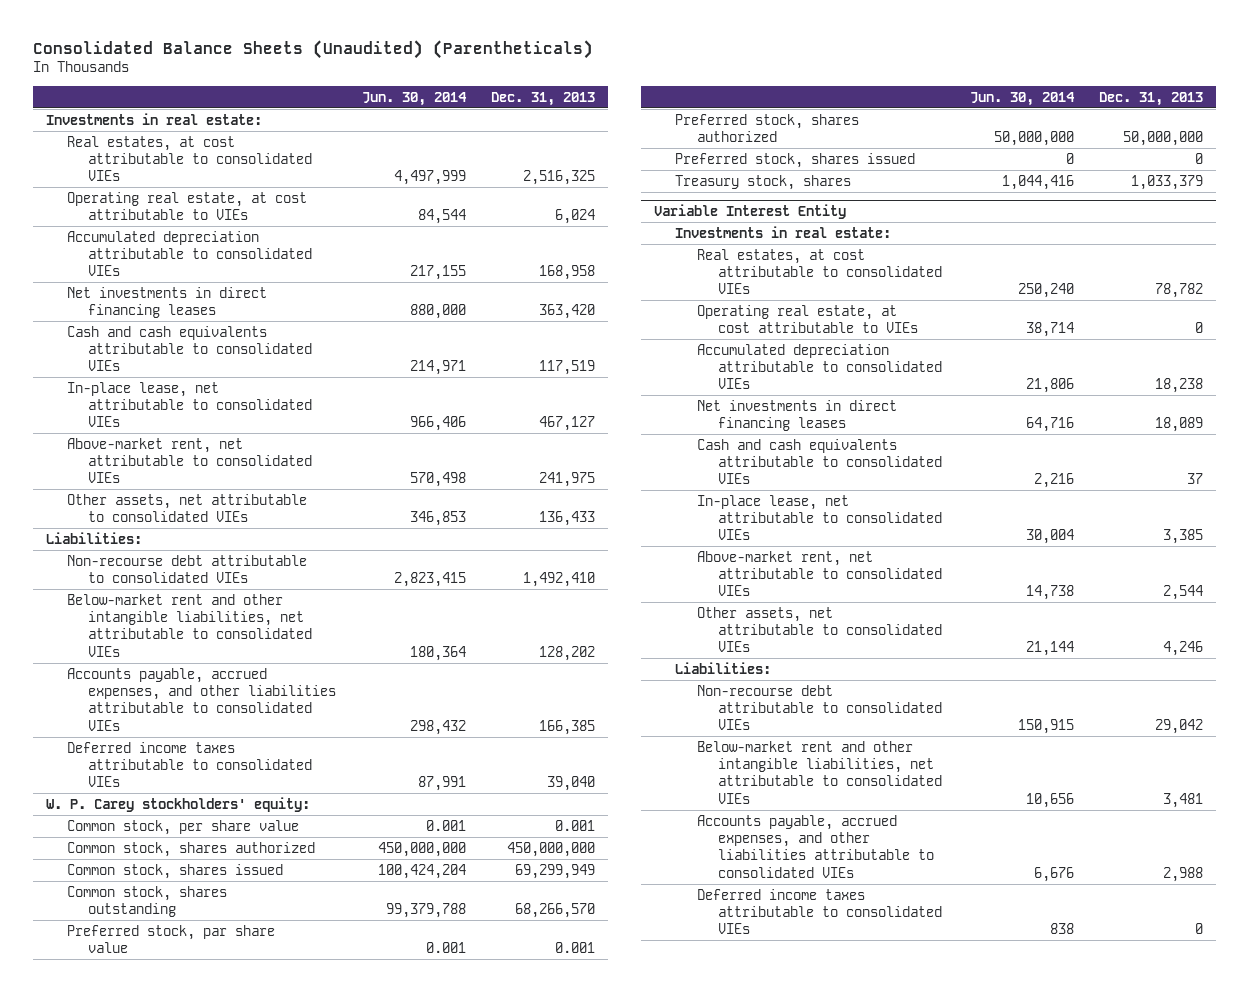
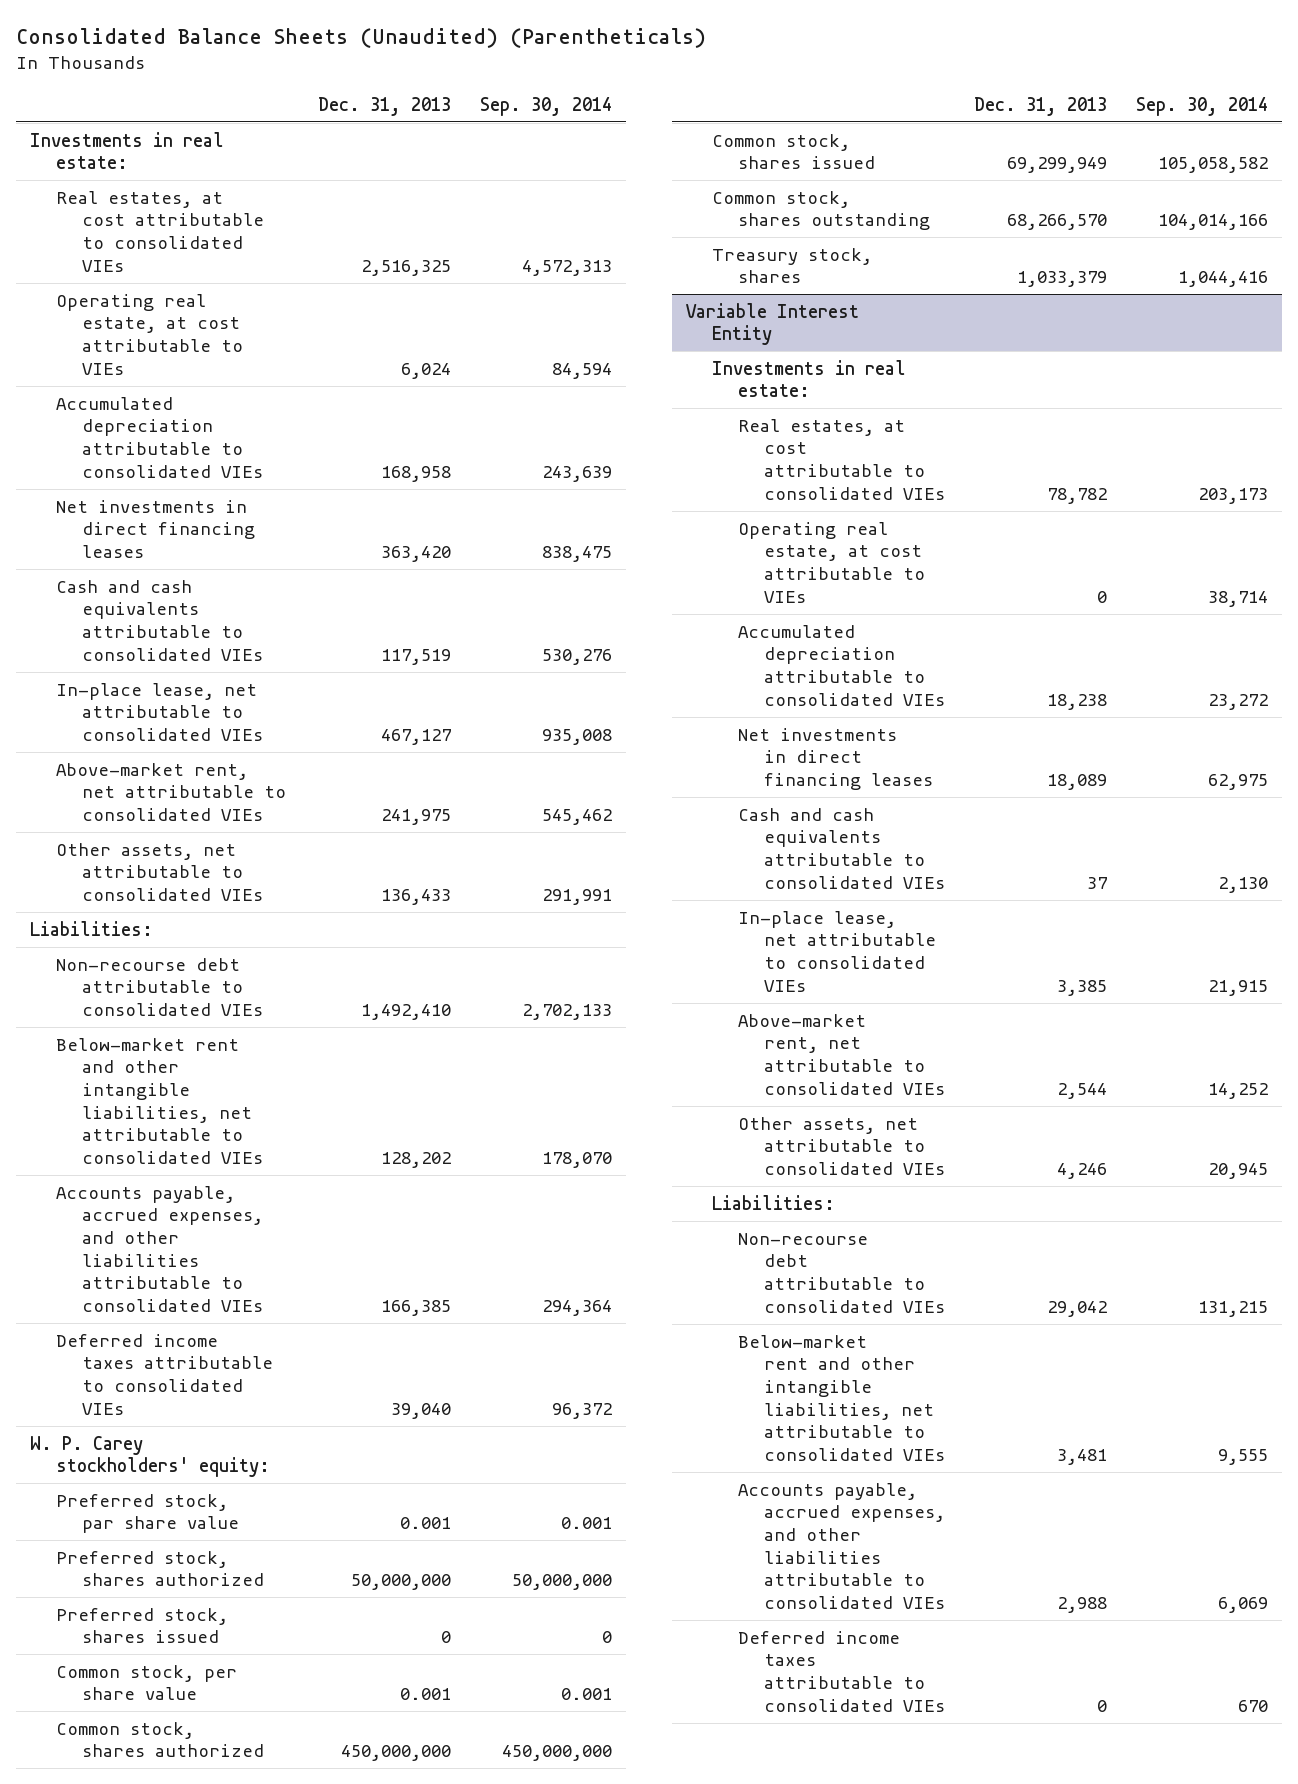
[361,91,467,106] Jun. 30, 2014 -> none
none -> [479,96,612,116] Sep. 30, 2014
[67,924,276,953] Preferred stock, par share value -> [56,1493,240,1534] Preferred stock, par share value
[675,113,860,142] Preferred stock, shares authorized -> [56,1550,265,1587] Preferred stock, shares authorized
[675,152,916,168] Preferred stock, shares issued -> [56,1607,229,1644] Preferred stock, shares issued

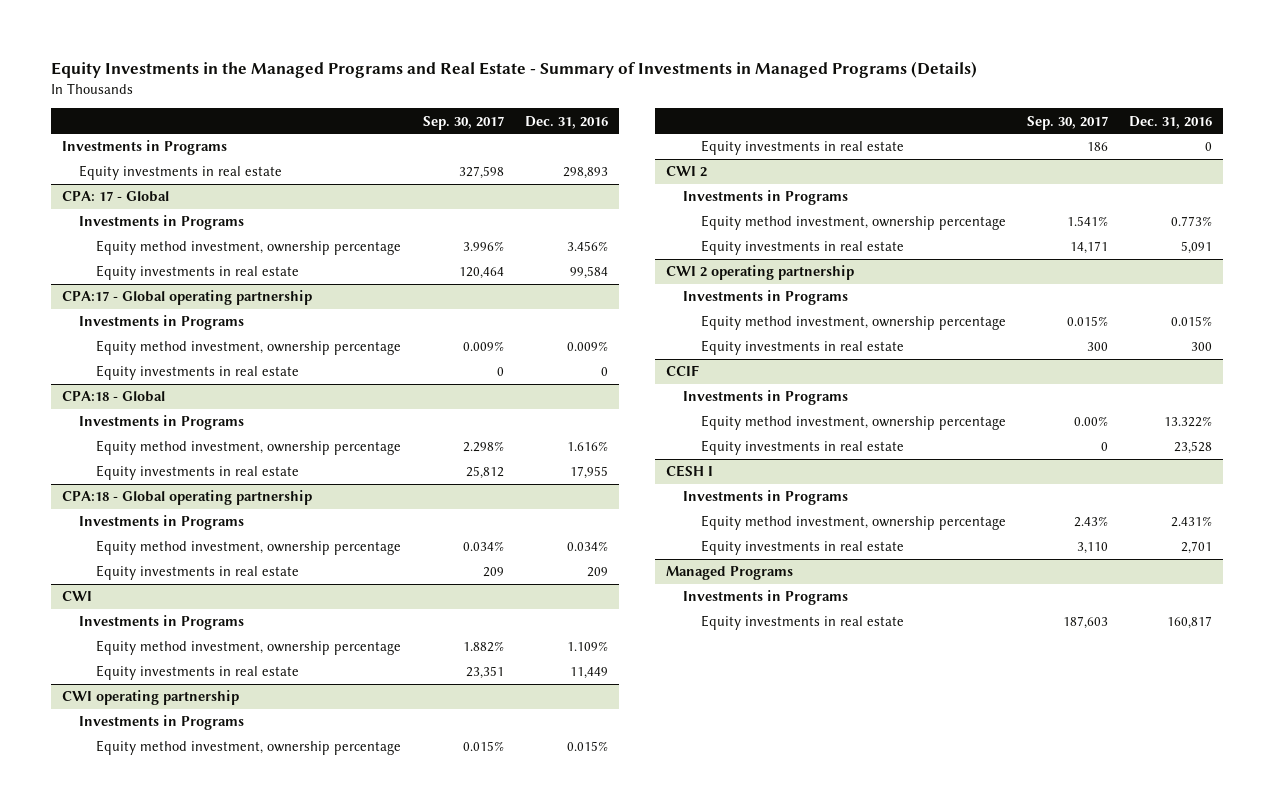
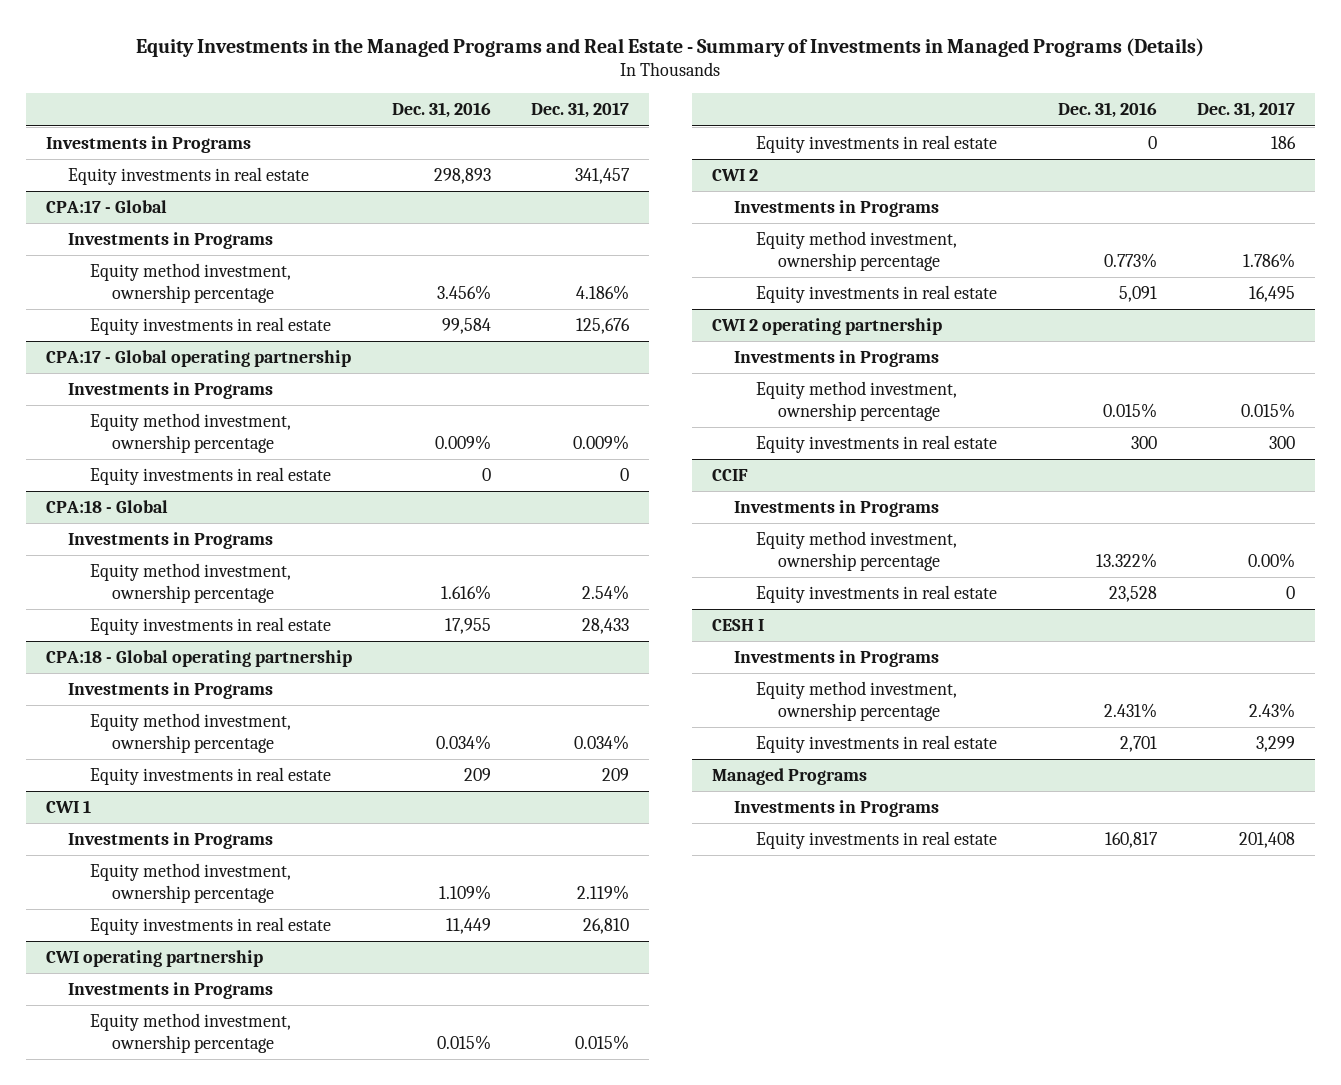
[422,115,504,130] Sep. 30, 2017 -> none
none -> [530,102,629,119] Dec. 31, 2017
[61,191,169,203] CPA: 17 - Global -> [45,199,167,213] CPA:17 - Global
[61,591,92,602] CWI -> [45,799,91,813] CWI 1

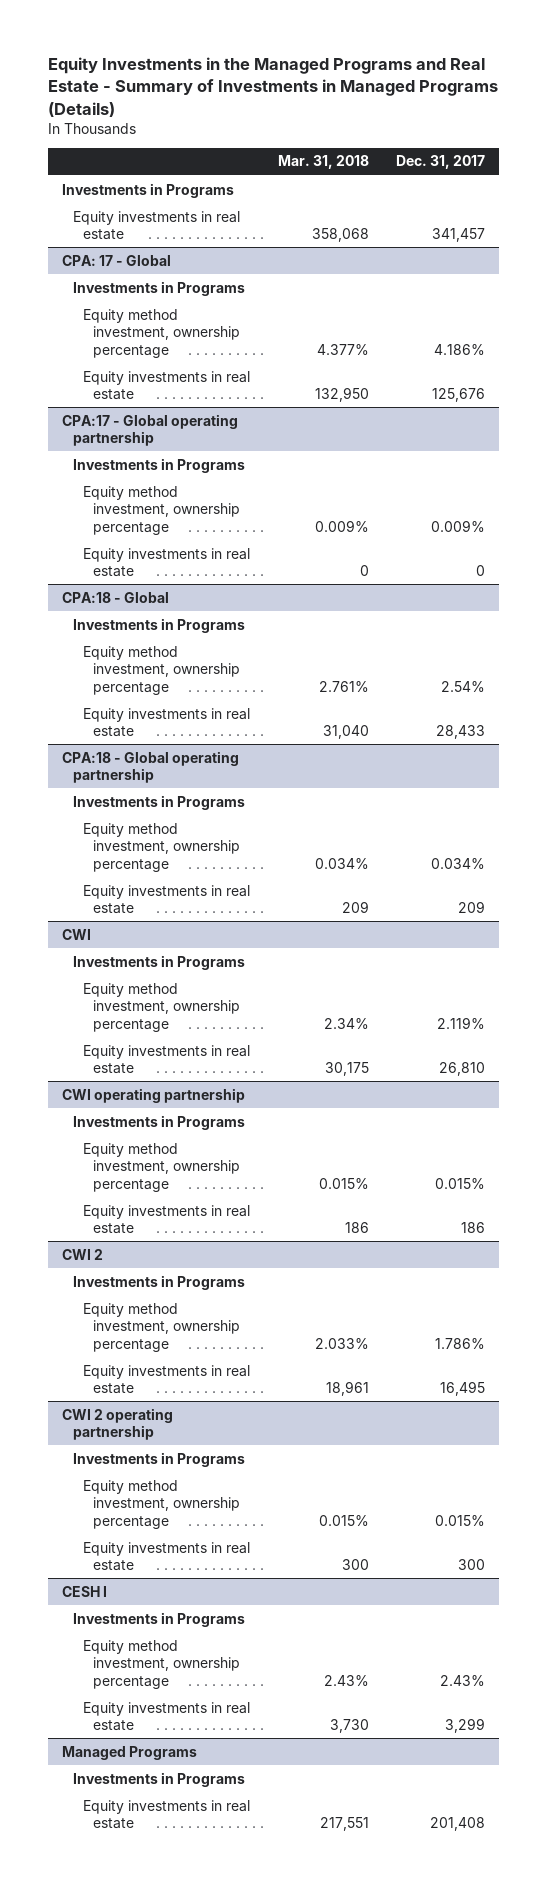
[391,102,491,119] Dec. 31, 2016 -> none
none -> [277,155,369,170] Mar. 31, 2018
[45,199,167,213] CPA:17 - Global -> [62,254,172,266] CPA: 17 - Global
[45,799,91,813] CWI 1 -> [62,928,92,940] CWI
[711,468,748,481] CCIF -> none
[733,499,939,517] Investments in Programs -> none
[756,530,958,571] Equity method investment, ownership percentage -> none
[756,584,998,603] Equity investments in real estate -> none

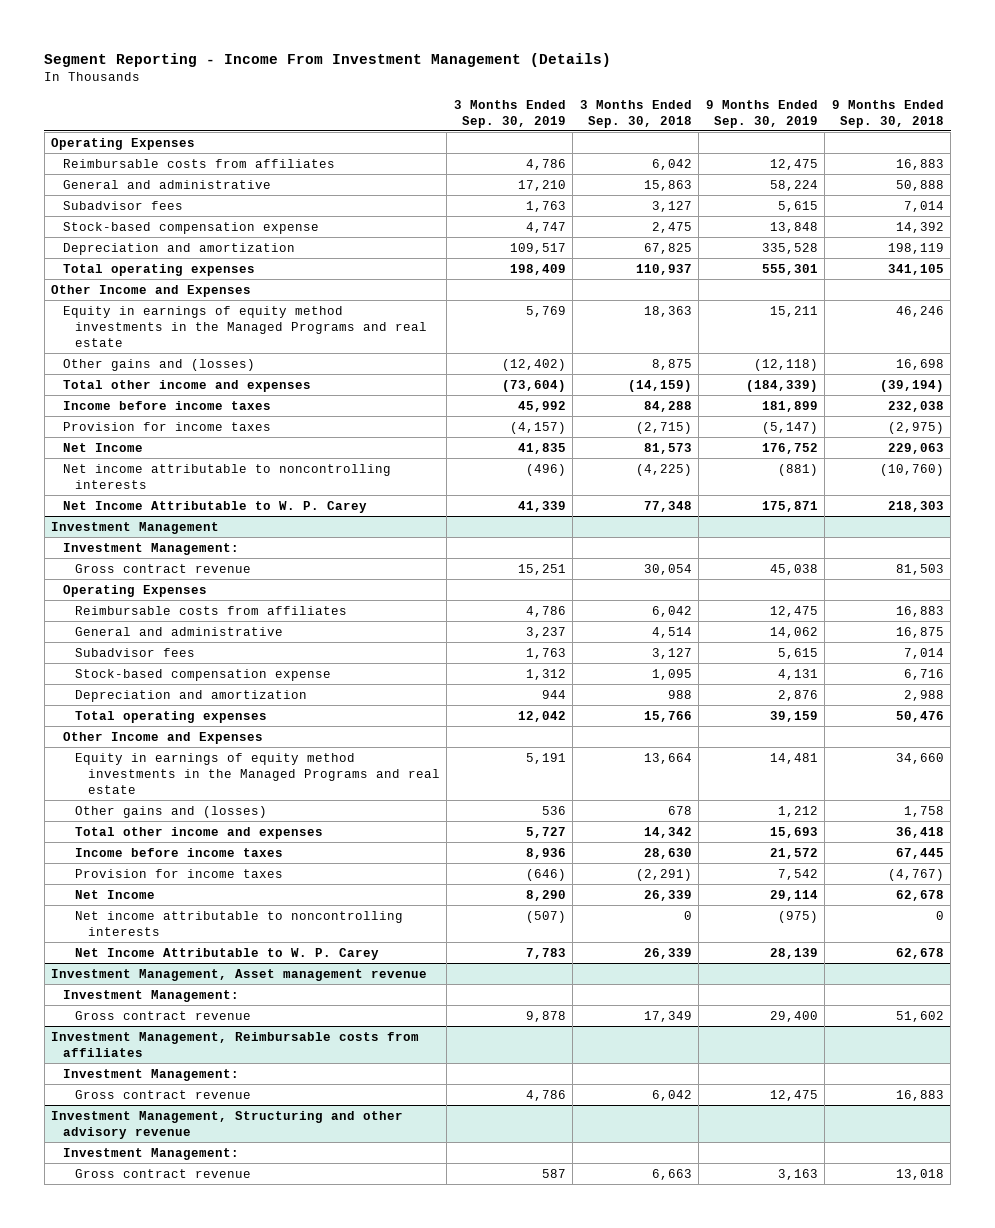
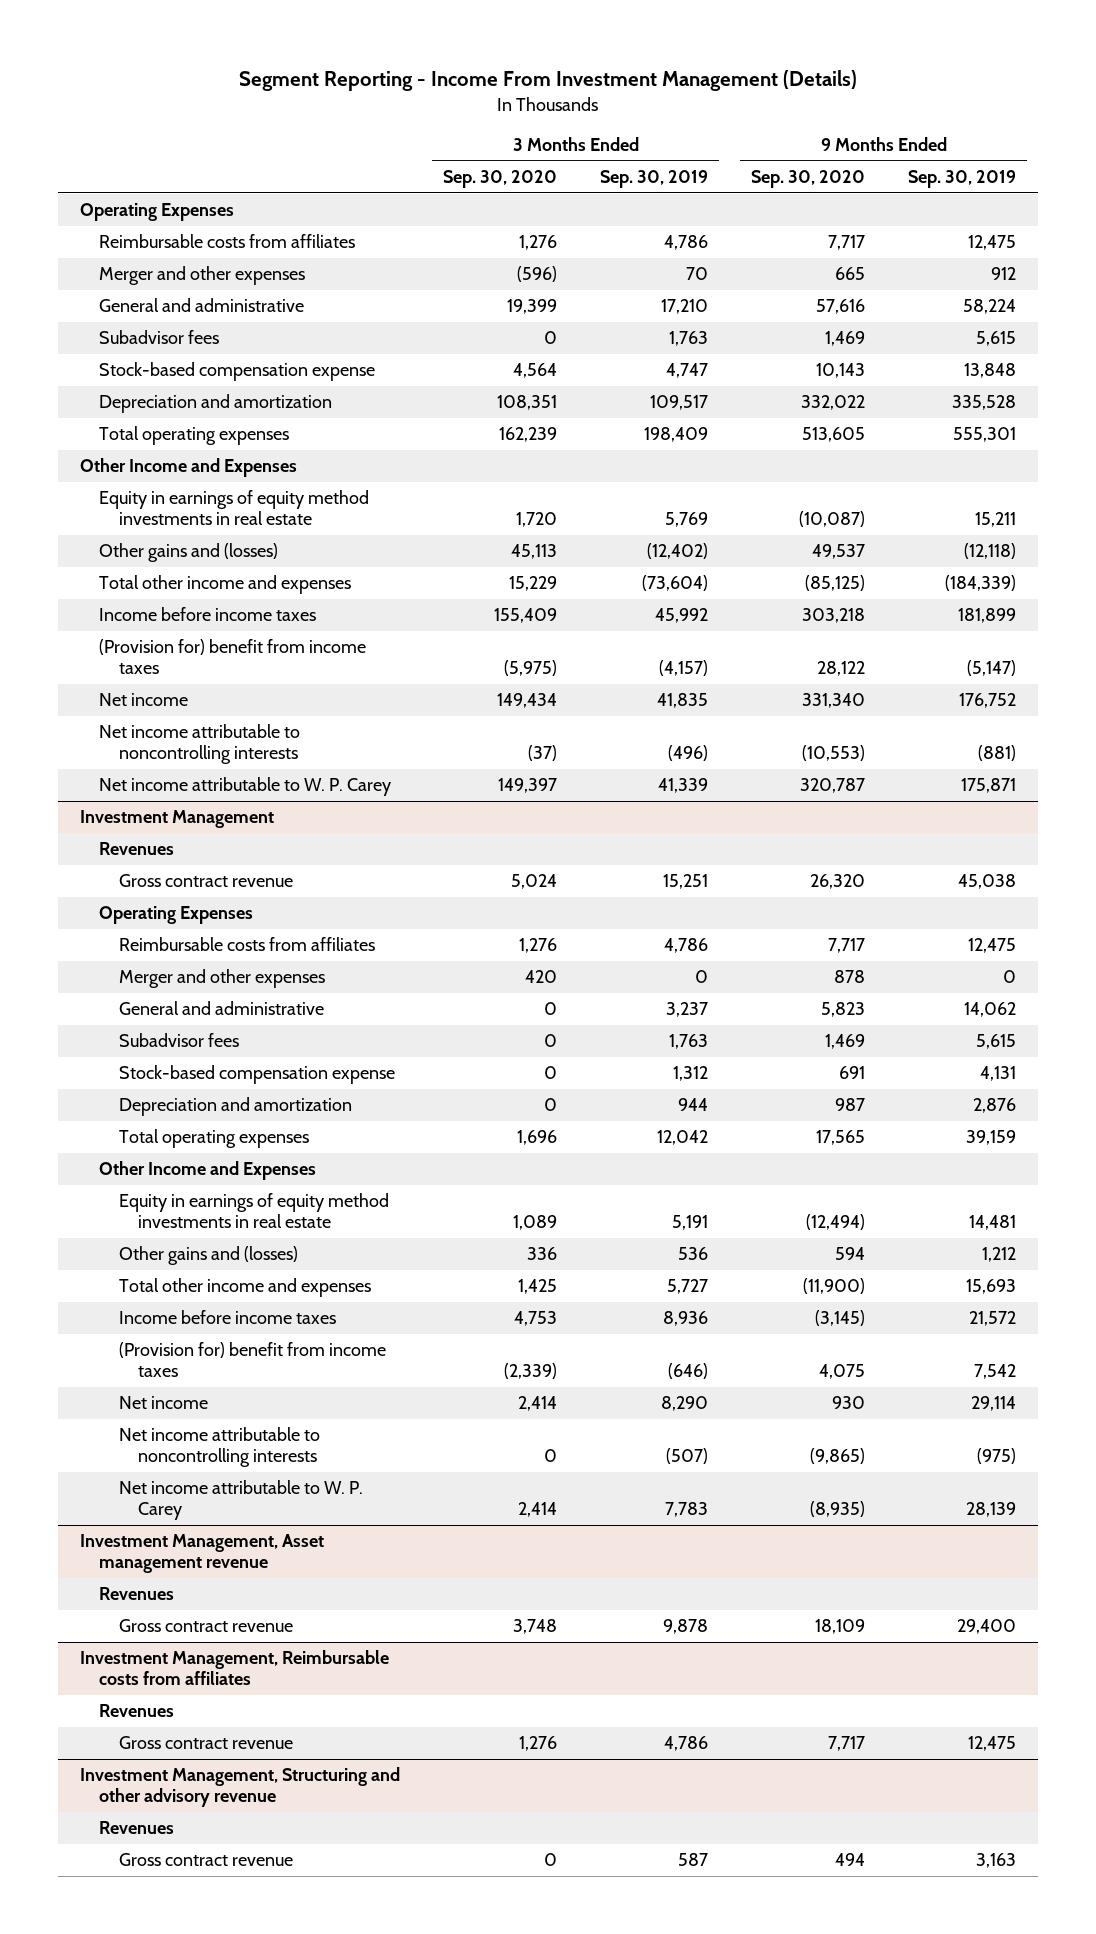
[579,99,692,128] 3 Months Ended Sep. 30, 2018 -> none
[831,99,944,128] 9 Months Ended Sep. 30, 2018 -> none
none -> [443,170,558,189] Sep. 30, 2020
none -> [751,170,866,189] Sep. 30, 2020
none -> [99,266,306,286] Merger and other expenses
[63,305,428,348] Equity in earnings of equity method investments in the Managed Programs and real estate -> [99,490,370,526] Equity in earnings of equity method investments in real estate
[63,421,272,431] Provision for income taxes -> [99,639,367,675] (Provision for) benefit from income taxes
[63,442,144,452] Net Income -> [99,693,189,707] Net income
[63,500,368,513] Net Income Attributable to W. P. Carey -> [99,777,392,797] Net income attributable to W. P. Carey
[63,542,240,555] Investment Management: -> none
none -> [99,842,175,856] Revenues
none -> [118,969,325,989] Merger and other expenses
[75,752,440,795] Equity in earnings of equity method investments in the Managed Programs and real estate -> [118,1193,389,1229] Equity in earnings of equity method investments in real estate
[75,868,284,878] Provision for income taxes -> [118,1342,386,1378] (Provision for) benefit from income taxes
[75,889,156,899] Net Income -> [118,1396,208,1410] Net income
[75,947,380,960] Net Income Attributable to W. P. Carey -> [118,1480,363,1521] Net income attributable to W. P. Carey
[63,989,240,1002] Investment Management: -> none
none -> [99,1587,175,1601] Revenues
[63,1068,240,1081] Investment Management: -> none
none -> [99,1704,175,1718] Revenues
[63,1147,240,1160] Investment Management: -> none
none -> [99,1821,175,1835] Revenues

